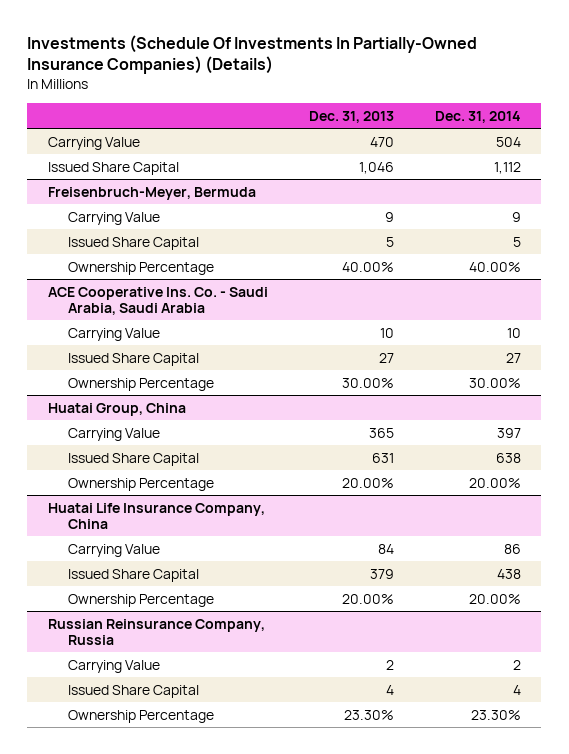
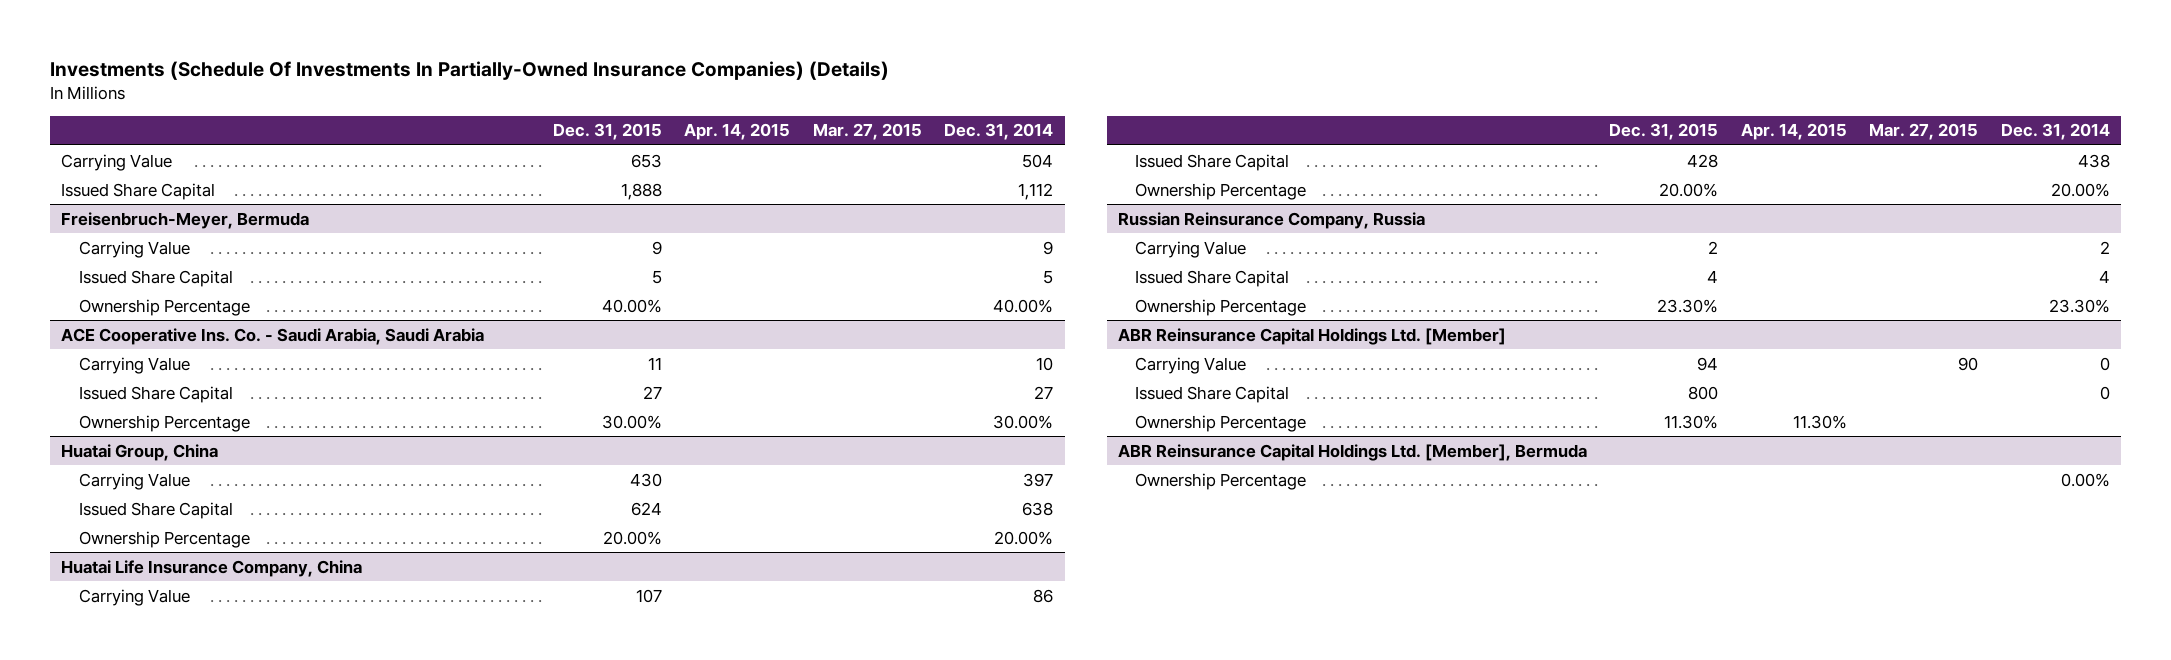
[308,110,394,123] Dec. 31, 2013 -> none
none -> [552,123,662,141] Dec. 31, 2015
none -> [684,123,791,141] Apr. 14, 2015
none -> [812,123,922,141] Mar. 27, 2015
none -> [1117,327,1506,345] ABR Reinsurance Capital Holdings Ltd. [Member]
none -> [1135,356,1247,374] Carrying Value
none -> [1135,385,1290,403] Issued Share Capital
none -> [1135,414,1307,432] Ownership Percentage
none -> [1117,443,1587,461] ABR Reinsurance Capital Holdings Ltd. [Member], Bermuda
none -> [1135,472,1307,490] Ownership Percentage

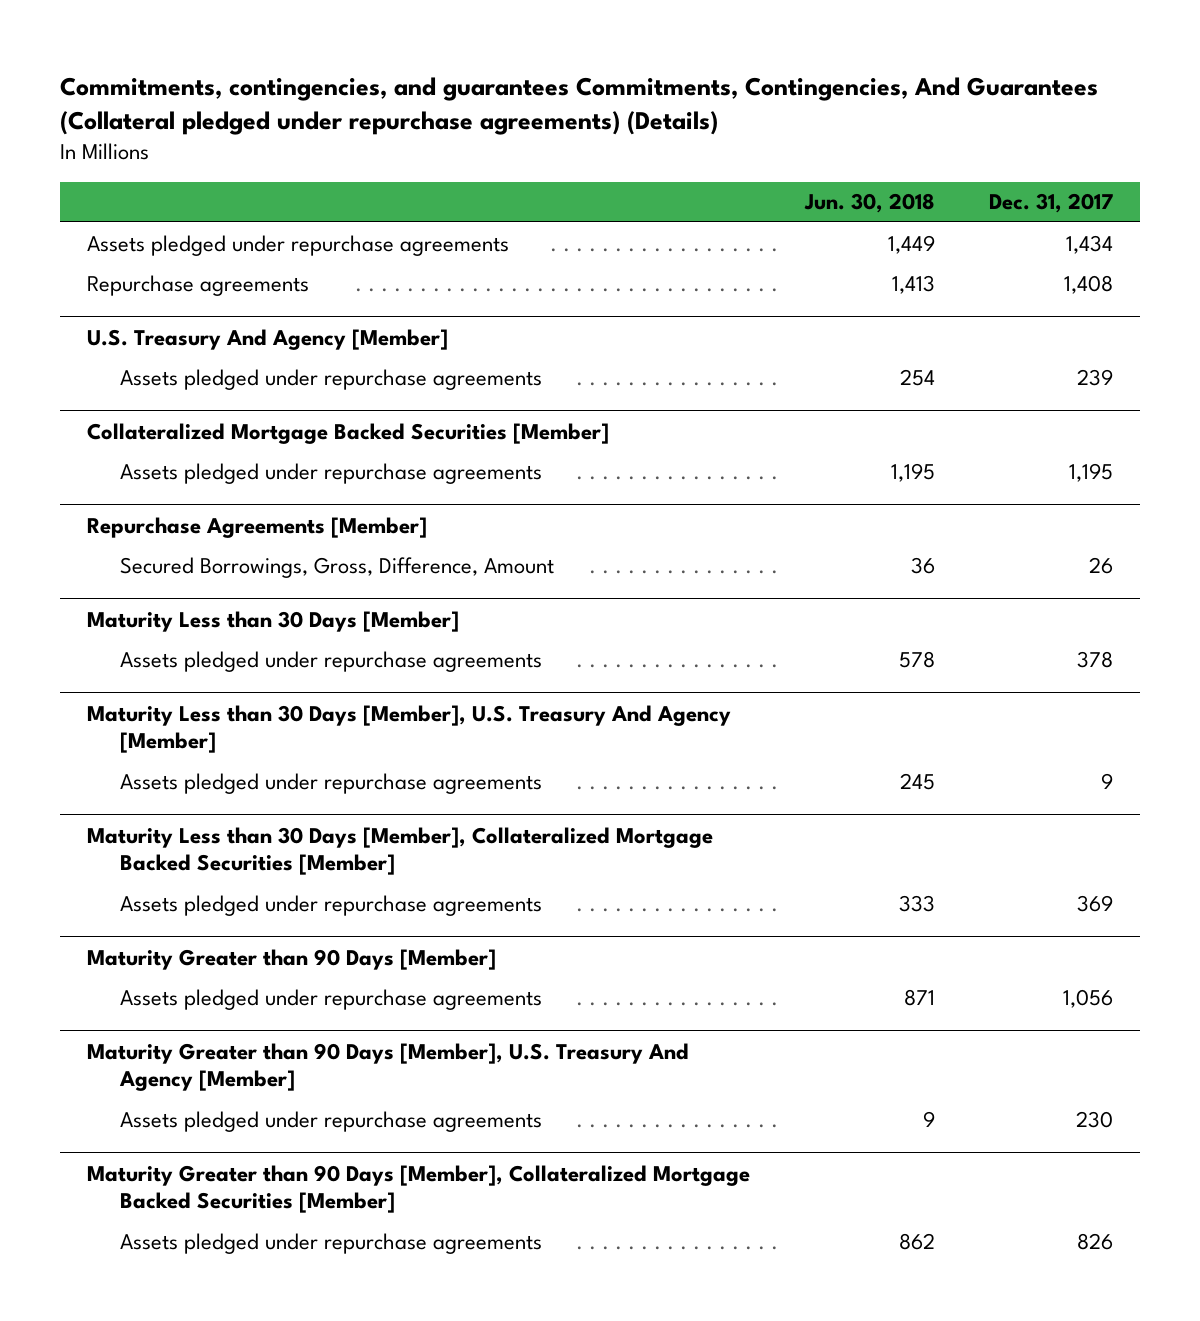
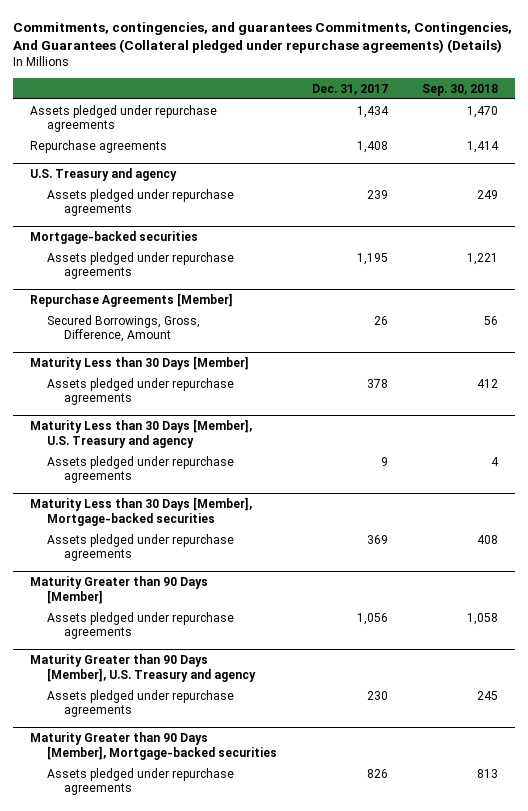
[803,193,935,214] Jun. 30, 2018 -> none
none -> [421,83,498,96] Sep. 30, 2018
[87,328,449,350] U.S. Treasury And Agency [Member] -> [30,167,178,181] U.S. Treasury and agency
[87,422,610,444] Collateralized Mortgage Backed Securities [Member] -> [30,230,199,244] Mortgage-backed securities
[87,704,732,754] Maturity Less than 30 Days [Member], U.S. Treasury And Agency [Member] -> [30,418,253,448] Maturity Less than 30 Days [Member], U.S. Treasury and agency
[87,826,714,876] Maturity Less than 30 Days [Member], Collateralized Mortgage Backed Securities [Member] -> [30,496,253,526] Maturity Less than 30 Days [Member], Mortgage-backed securities
[87,1042,690,1092] Maturity Greater than 90 Days [Member], U.S. Treasury And Agency [Member] -> [30,653,257,682] Maturity Greater than 90 Days [Member], U.S. Treasury and agency
[87,1164,751,1214] Maturity Greater than 90 Days [Member], Collateralized Mortgage Backed Securities [Member] -> [30,731,278,760] Maturity Greater than 90 Days [Member], Mortgage-backed securities

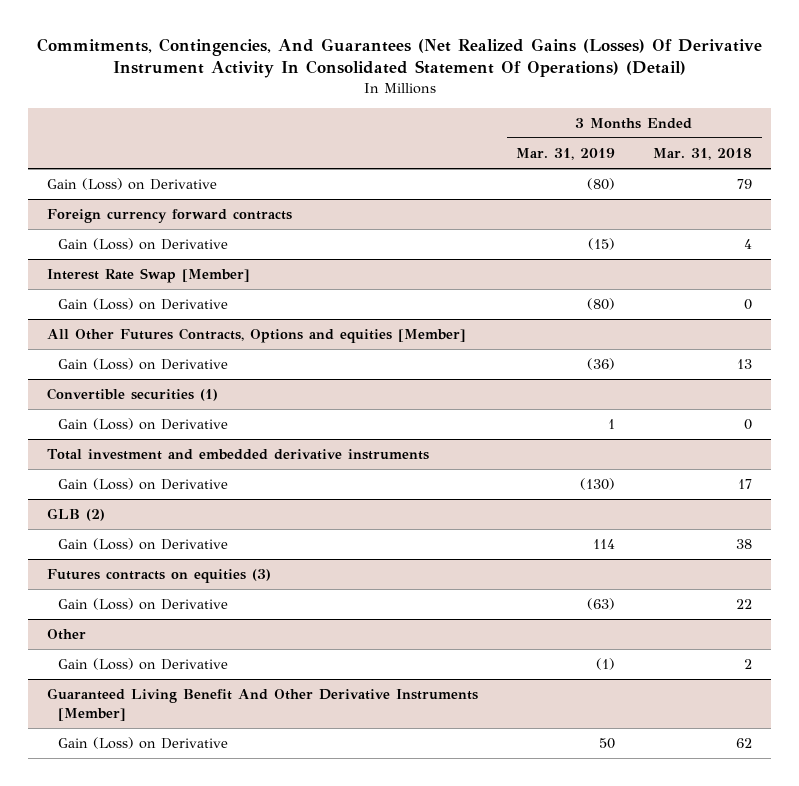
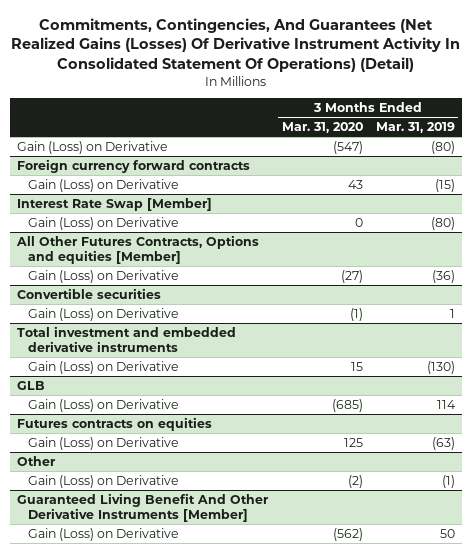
[653,148,753,161] Mar. 31, 2018 -> none
none -> [281,122,363,134] Mar. 31, 2020
[46,388,218,402] Convertible securities (1) -> [17,287,162,299] Convertible securities
[46,508,105,522] GLB (2) -> [17,380,46,390] GLB
[46,569,271,584] Futures contracts on equities (3) -> [17,416,213,431] Futures contracts on equities

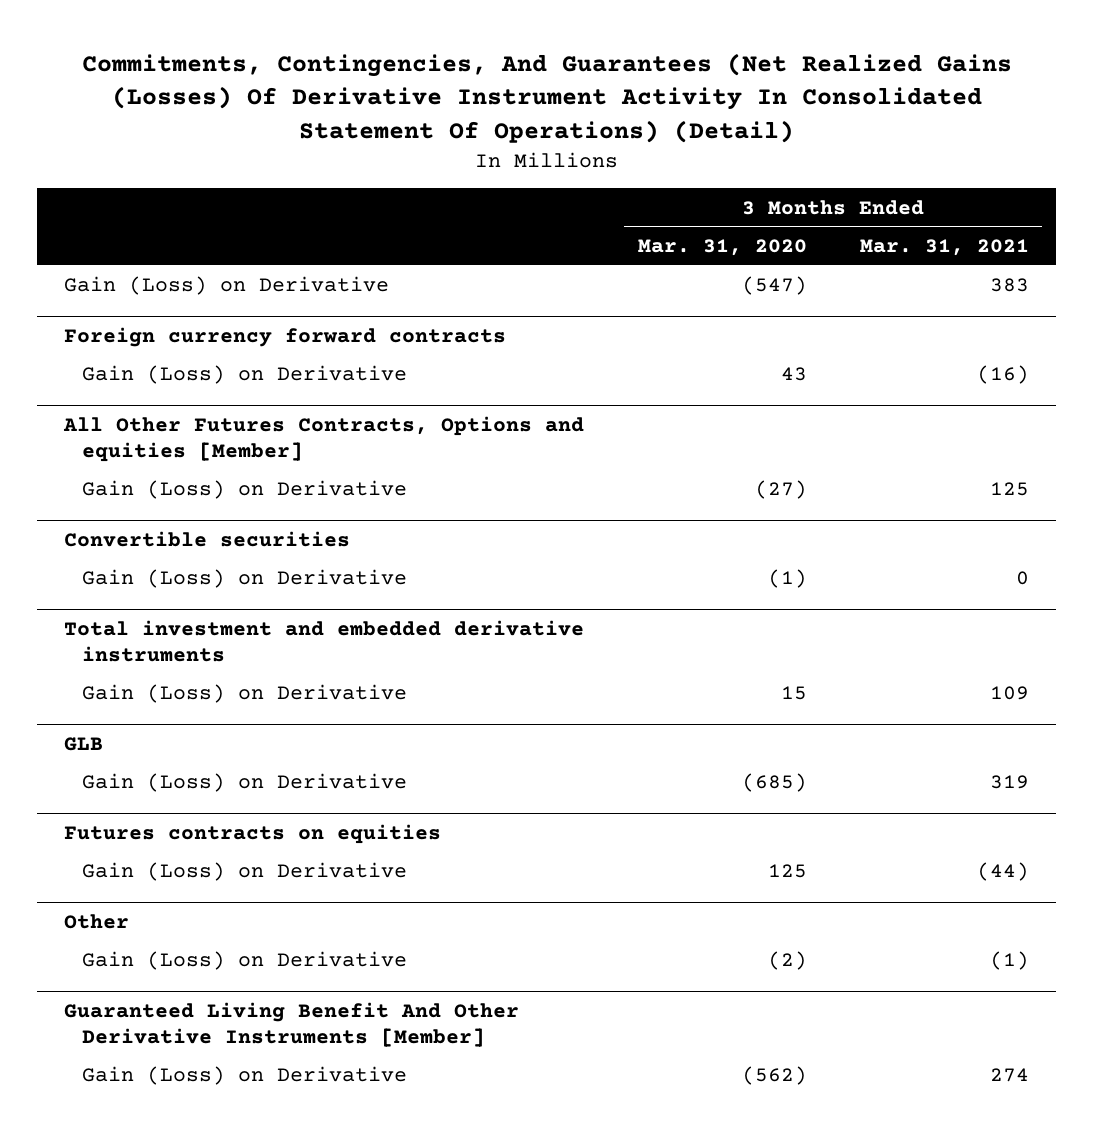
[376,122,456,134] Mar. 31, 2019 -> none
none -> [859,238,1029,256] Mar. 31, 2021
[17,197,213,211] Interest Rate Swap [Member] -> none
[27,216,179,230] Gain (Loss) on Derivative -> none

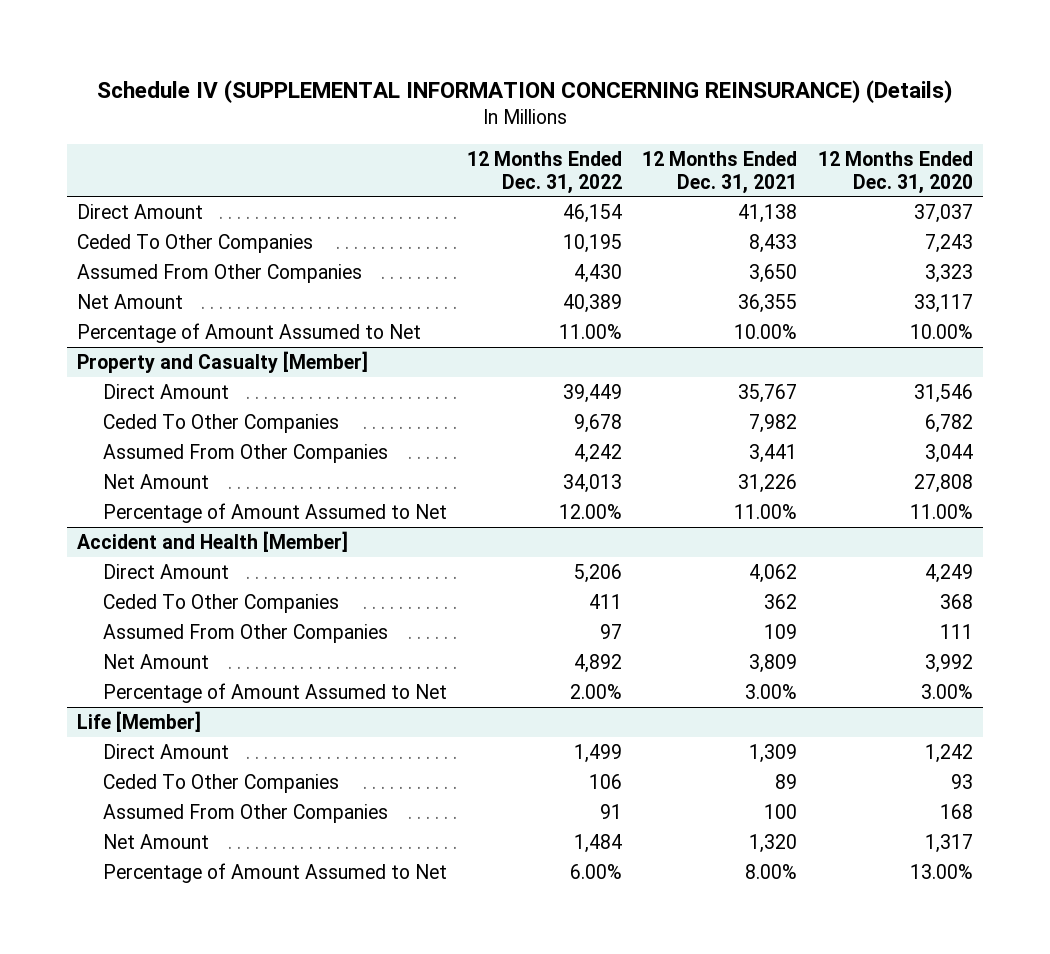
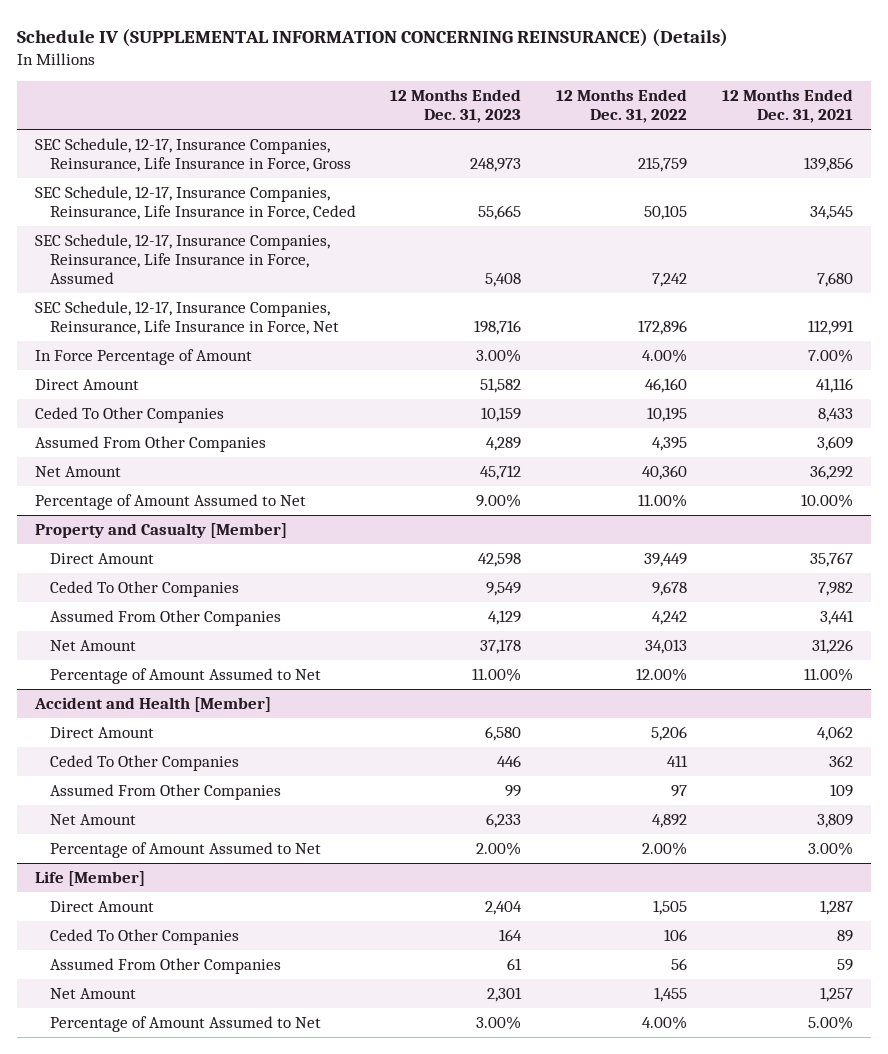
[817,150,973,194] 12 Months Ended Dec. 31, 2020 -> none
none -> [390,88,522,124] 12 Months Ended Dec. 31, 2023
none -> [34,138,351,173] SEC Schedule, 12-17, Insurance Companies, Reinsurance, Life Insurance in Force, Gross
none -> [34,186,356,221] SEC Schedule, 12-17, Insurance Companies, Reinsurance, Life Insurance in Force, Ceded
none -> [34,234,330,285] SEC Schedule, 12-17, Insurance Companies, Reinsurance, Life Insurance in Force, Assumed
none -> [34,301,339,336] SEC Schedule, 12-17, Insurance Companies, Reinsurance, Life Insurance in Force, Net
none -> [34,349,252,366] In Force Percentage of Amount
[563,203,623,223] 46,154 -> [645,378,688,394] 46,160
[738,203,798,223] 41,138 -> [816,378,854,394] 41,116
[574,263,623,283] 4,430 -> [652,437,688,452] 4,395
[749,263,798,283] 3,650 -> [817,436,854,452] 3,609
[563,293,623,313] 40,389 -> [642,465,688,481] 40,360
[738,293,798,313] 36,355 -> [810,465,854,481] 36,292
[574,743,623,763] 1,499 -> [653,900,688,916] 1,505
[749,743,798,763] 1,309 -> [820,900,854,916] 1,287
[600,803,623,819] 91 -> [671,958,688,971] 56
[764,803,798,819] 100 -> [837,959,854,972] 59
[574,833,623,853] 1,484 -> [654,987,688,1003] 1,455
[749,833,798,853] 1,320 -> [820,987,854,1003] 1,257
[570,863,623,879] 6.00% -> [642,1016,688,1031] 4.00%
[745,863,798,879] 8.00% -> [808,1016,854,1031] 5.00%

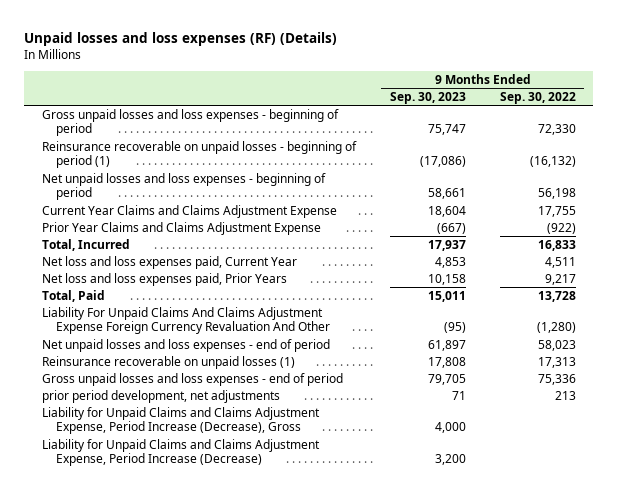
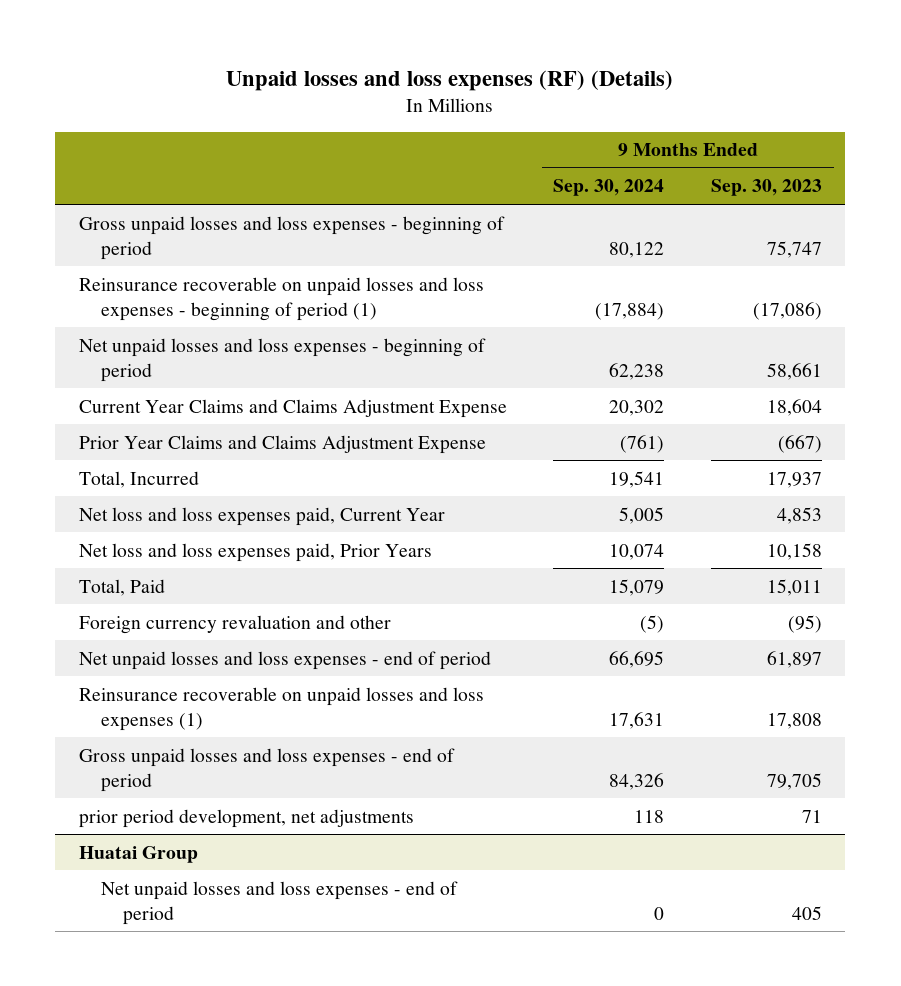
[499,92,576,105] Sep. 30, 2022 -> none
none -> [553,179,665,197] Sep. 30, 2024
[41,140,357,169] Reinsurance recoverable on unpaid losses - beginning of period (1) -> [78,276,484,321] Reinsurance recoverable on unpaid losses and loss expenses - beginning of period (1)
[41,306,330,335] Liability For Unpaid Claims And Claims Adjustment Expense Foreign Currency Revaluation And Other -> none
none -> [78,614,391,634] Foreign currency revaluation and other
[41,355,295,369] Reinsurance recoverable on unpaid losses (1) -> [78,686,484,731] Reinsurance recoverable on unpaid losses and loss expenses (1)
[41,406,320,435] Liability for Unpaid Claims and Claims Adjustment Expense, Period Increase (Decrease), Gross -> none
[41,438,320,467] Liability for Unpaid Claims and Claims Adjustment Expense, Period Increase (Decrease) -> none
none -> [78,845,198,863] Huatai Group
none -> [100,880,458,925] Net unpaid losses and loss expenses - end of period

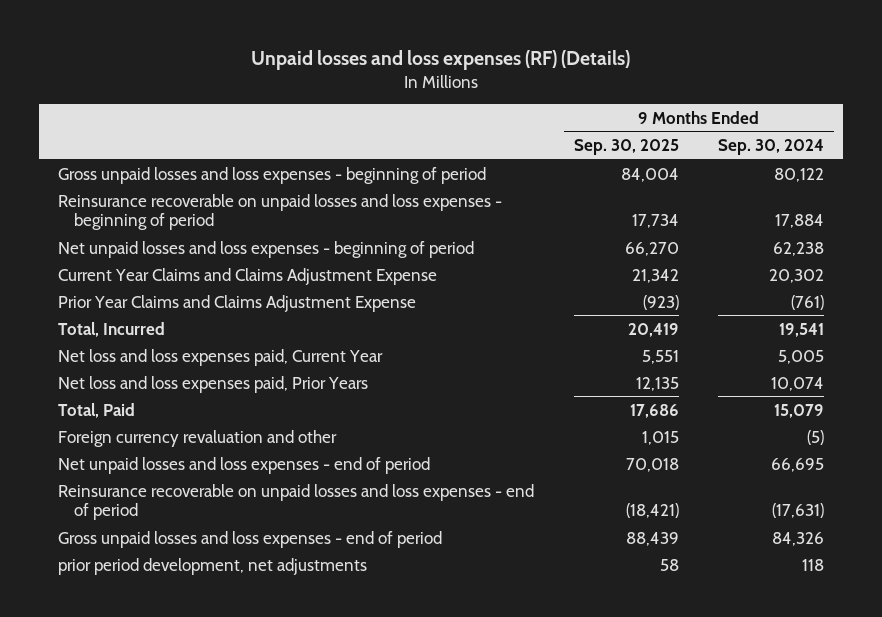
[711,179,823,197] Sep. 30, 2023 -> none
none -> [573,139,679,156] Sep. 30, 2025
[78,276,484,321] Reinsurance recoverable on unpaid losses and loss expenses - beginning of period (1) -> [58,193,503,231] Reinsurance recoverable on unpaid losses and loss expenses - beginning of period
[595,302,665,320] (17,884) -> [774,214,824,229] 17,884
[78,686,484,731] Reinsurance recoverable on unpaid losses and loss expenses (1) -> [58,483,535,521] Reinsurance recoverable on unpaid losses and loss expenses - end of period
[609,711,665,729] 17,631 -> [771,503,824,519] (17,631)
[78,845,198,863] Huatai Group -> none
[100,880,458,925] Net unpaid losses and loss expenses - end of period -> none

